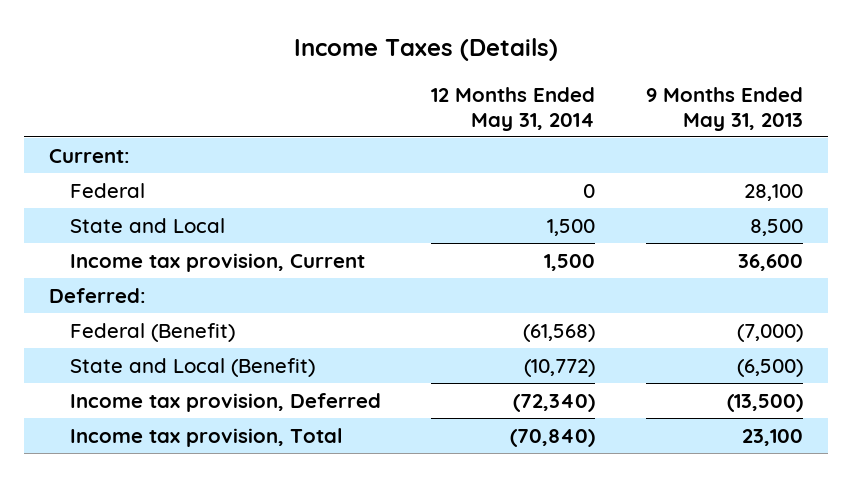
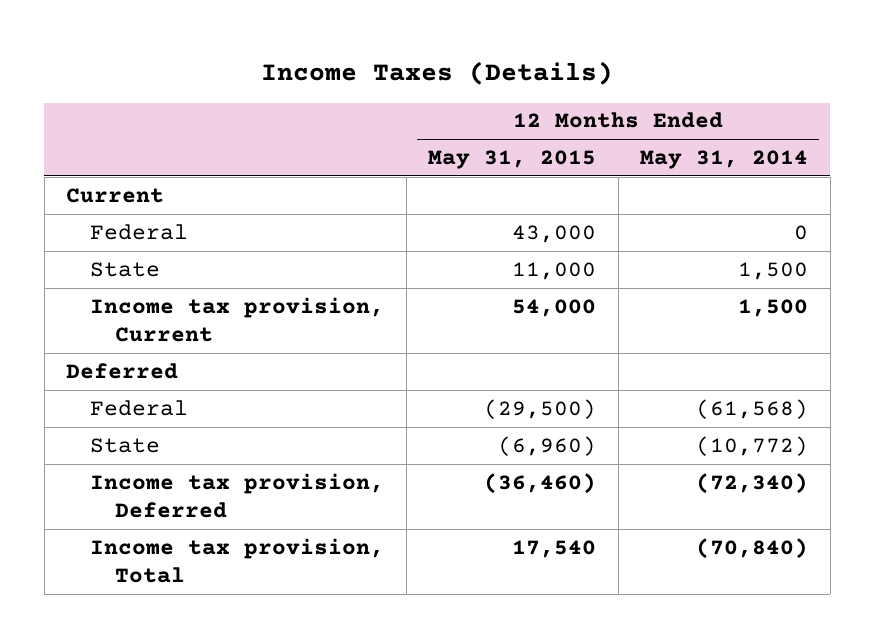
[645,86,803,131] 9 Months Ended May 31, 2013 -> none
none -> [428,150,597,170] May 31, 2015
[49,148,131,163] Current: -> [66,187,165,203] Current
[69,217,225,233] State and Local -> [90,261,161,277] State
[49,287,147,303] Deferred: -> [66,362,179,379] Deferred
[69,322,235,342] Federal (Benefit) -> [90,399,189,416] Federal
[69,357,315,377] State and Local (Benefit) -> [90,437,161,453] State

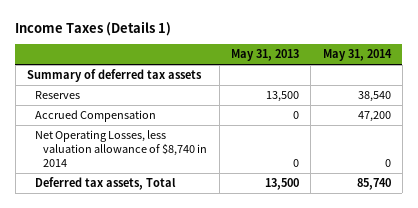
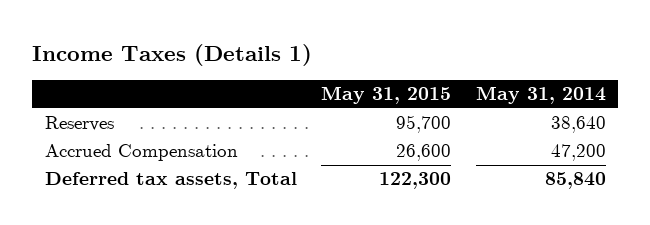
[231,49,300,62] May 31, 2013 -> none
none -> [321,86,452,105] May 31, 2015
[27,69,203,83] Summary of deferred tax assets -> none
[357,91,391,103] 38,540 -> [550,116,606,134] 38,640
[35,130,208,168] Net Operating Losses, less valuation allowance of $8,740 in 2014 -> none
[356,178,391,191] 85,740 -> [544,172,606,190] 85,840

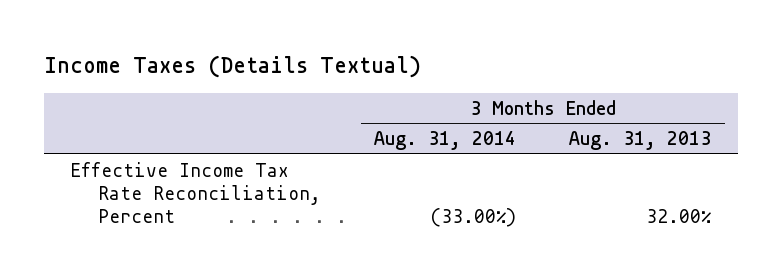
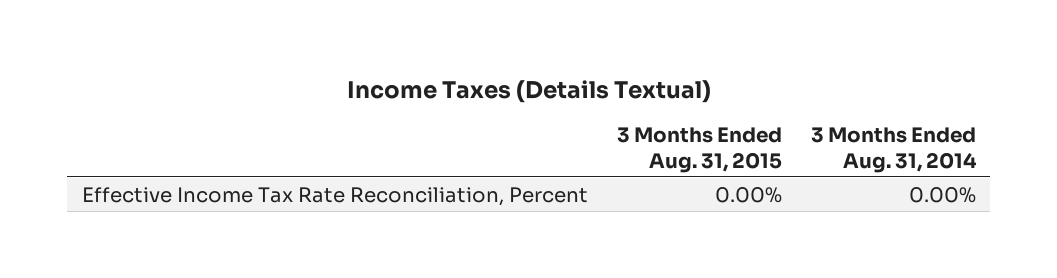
[569,130,712,150] Aug. 31, 2013 -> none
none -> [616,127,782,174] 3 Months Ended Aug. 31, 2015
[429,207,516,227] (33.00%) -> [908,186,976,203] 0.00%

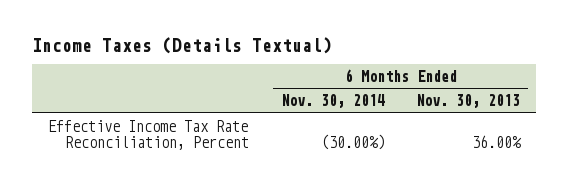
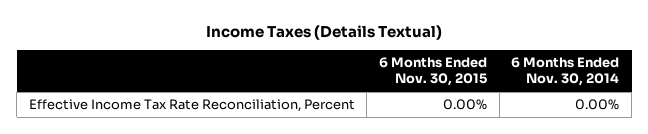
[416,94,521,109] Nov. 30, 2013 -> none
none -> [379,56,488,87] 6 Months Ended Nov. 30, 2015
[320,133,385,150] (30.00%) -> [575,99,620,111] 0.00%

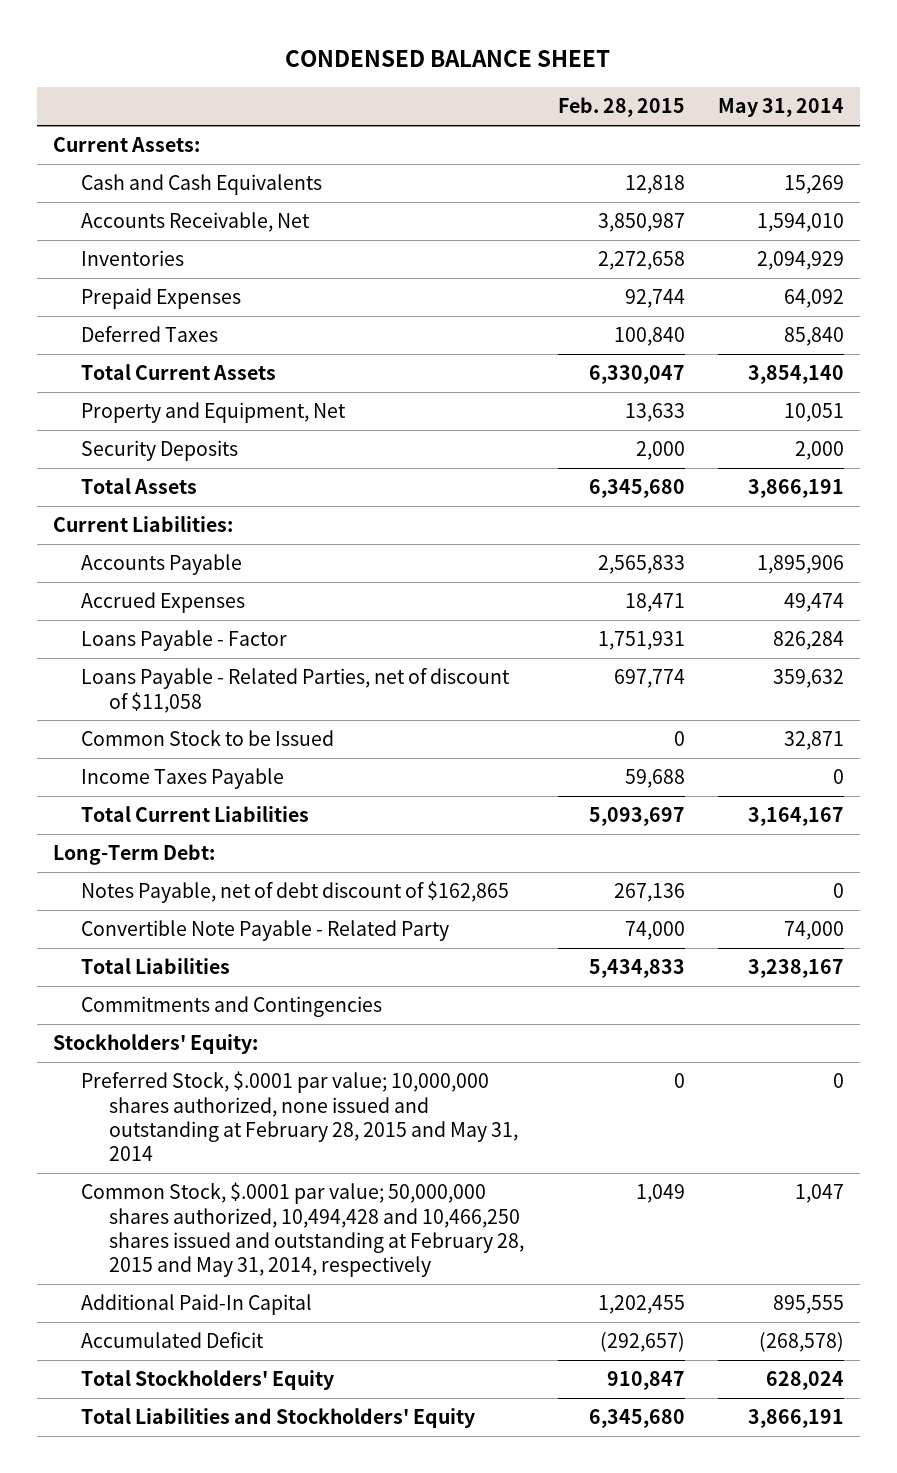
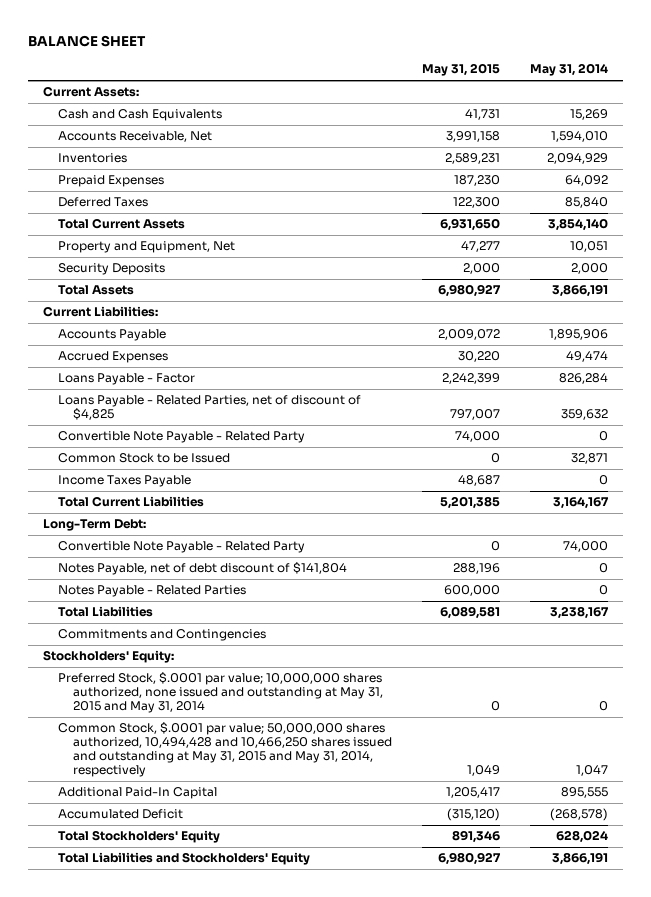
[285,50,611,68] CONDENSED BALANCE SHEET -> [27,34,146,47] BALANCE SHEET
[557,97,685,118] Feb. 28, 2015 -> none
none -> [422,63,501,77] May 31, 2015
[81,668,511,713] Loans Payable - Related Parties, net of discount of $11,058 -> [58,395,362,421] Loans Payable - Related Parties, net of discount of $4,825
none -> [58,431,306,444] Convertible Note Payable - Related Party
[81,881,510,904] Notes Payable, net of debt discount of $162,865 -> none
none -> [58,562,348,576] Notes Payable, net of debt discount of $141,804
none -> [58,585,247,598] Notes Payable - Related Parties
[81,1071,519,1162] Preferred Stock, $.0001 par value; 10,000,000 shares authorized, none issued and outstanding at February 28, 2015 and May 31, 2014 -> [58,672,384,713] Preferred Stock, $.0001 par value; 10,000,000 shares authorized, none issued and outstanding at May 31, 2015 and May 31, 2014
[81,1182,525,1278] Common Stock, $.0001 par value; 50,000,000 shares authorized, 10,494,428 and 10,466,250 shares issued and outstanding at February 28, 2015 and May 31, 2014, respectively -> [58,722,393,777] Common Stock, $.0001 par value; 50,000,000 shares authorized, 10,494,428 and 10,466,250 shares issued and outstanding at May 31, 2015 and May 31, 2014, respectively

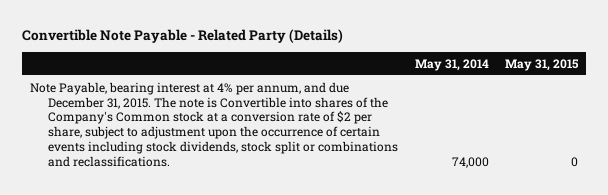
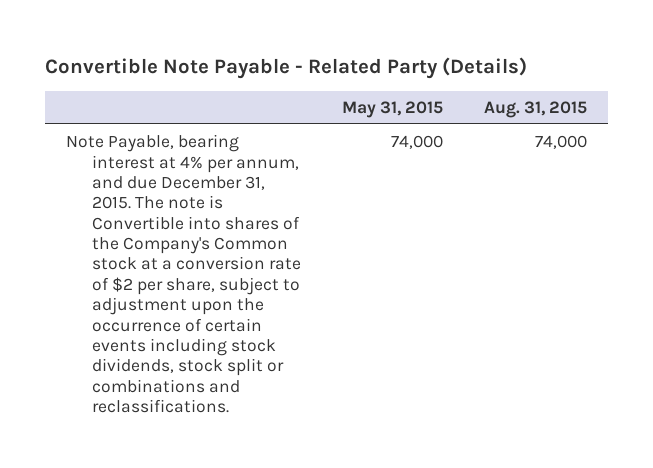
[414,58,489,71] May 31, 2014 -> none
none -> [484,100,588,118] Aug. 31, 2015
[571,157,579,168] 0 -> [391,135,444,150] 74,000

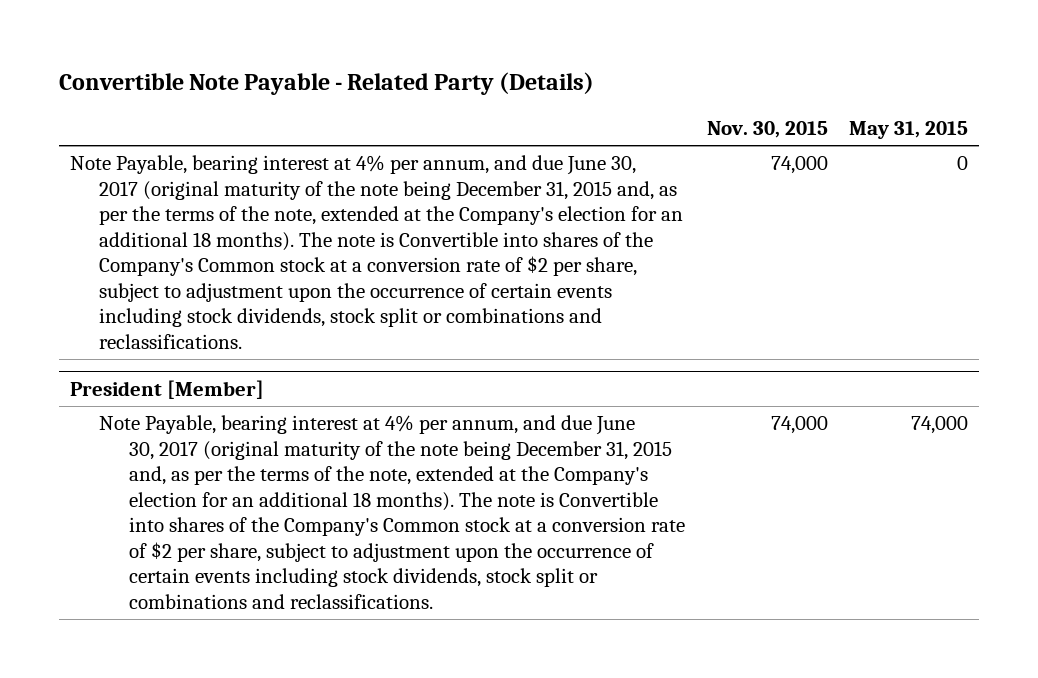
[484,100,588,118] Aug. 31, 2015 -> none
none -> [706,120,828,138] Nov. 30, 2015
[65,134,302,414] Note Payable, bearing interest at 4% per annum, and due December 31, 2015. The note is Convertible into shares of the Company's Common stock at a conversion rate of $2 per share, subject to adjustment upon the occurrence of certain events including stock dividends, stock split or combinations and reclassifications. -> [69,155,684,349] Note Payable, bearing interest at 4% per annum, and due June 30, 2017 (original maturity of the note being December 31, 2015 and, as per the terms of the note, extended at the Company's election for an additional 18 months). The note is Convertible into shares of the Company's Common stock at a conversion rate of $2 per share, subject to adjustment upon the occurrence of certain events including stock dividends, stock split or combinations and reclassifications.
[391,135,444,150] 74,000 -> [957,156,969,171] 0
none -> [69,379,264,399] President [Member]
none -> [99,415,686,609] Note Payable, bearing interest at 4% per annum, and due June 30, 2017 (original maturity of the note being December 31, 2015 and, as per the terms of the note, extended at the Company's election for an additional 18 months). The note is Convertible into shares of the Company's Common stock at a conversion rate of $2 per share, subject to adjustment upon the occurrence of certain events including stock dividends, stock split or combinations and reclassifications.

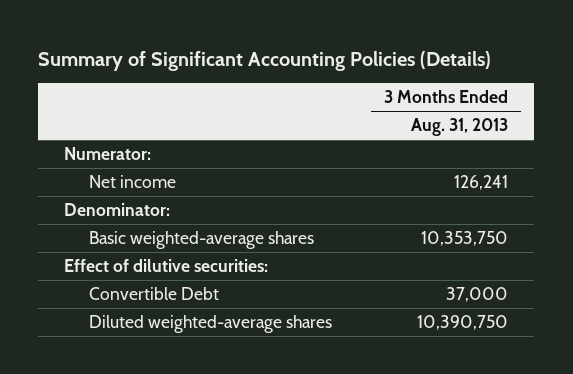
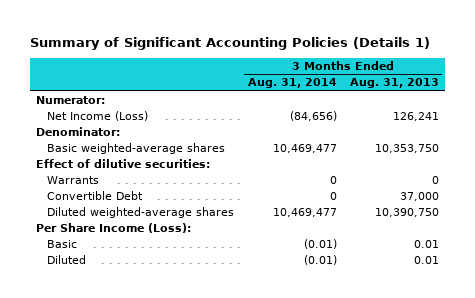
[38,50,492,71] Summary of Significant Accounting Policies (Details) -> [29,36,430,50] Summary of Significant Accounting Policies (Details 1)
none -> [247,78,337,89] Aug. 31, 2014
[89,175,177,189] Net income -> [47,111,149,122] Net Income (Loss)
none -> [47,176,100,185] Warrants
none -> [36,223,192,234] Per Share Income (Loss):
none -> [47,240,78,249] Basic
none -> [47,255,87,265] Diluted

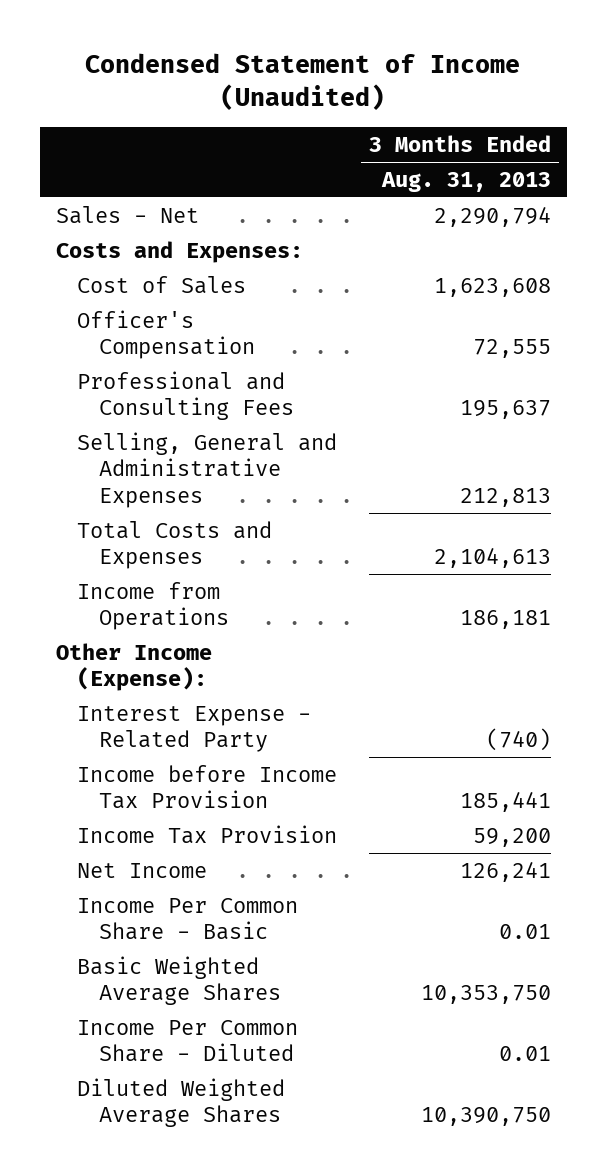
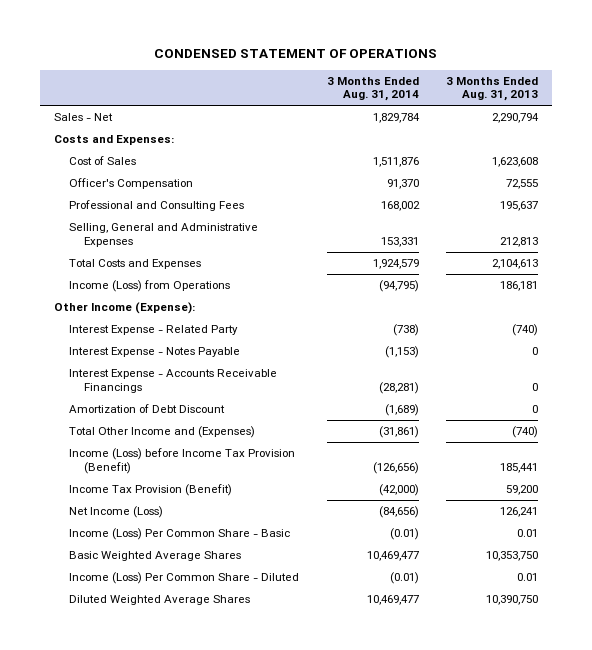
[85,52,521,110] Condensed Statement of Income (Unaudited) -> [154,49,438,59] CONDENSED STATEMENT OF OPERATIONS
none -> [326,76,419,102] 3 Months Ended Aug. 31, 2014
[77,581,230,631] Income from Operations -> [69,280,231,293] Income (Loss) from Operations
none -> [69,347,241,358] Interest Expense - Notes Payable
none -> [69,369,278,393] Interest Expense - Accounts Receivable Financings
none -> [69,404,226,414] Amortization of Debt Discount
none -> [69,426,256,439] Total Other Income and (Expenses)
[77,764,338,810] Income before Income Tax Provision -> [69,448,296,474] Income (Loss) before Income Tax Provision (Benefit)
[77,824,338,844] Income Tax Provision -> [69,484,233,497] Income Tax Provision (Benefit)
[77,862,208,878] Net Income -> [69,506,164,519] Net Income (Loss)
[77,897,299,941] Income Per Common Share - Basic -> [69,528,291,541] Income (Loss) Per Common Share - Basic
[77,1019,299,1063] Income Per Common Share - Diluted -> [69,572,300,585] Income (Loss) Per Common Share - Diluted

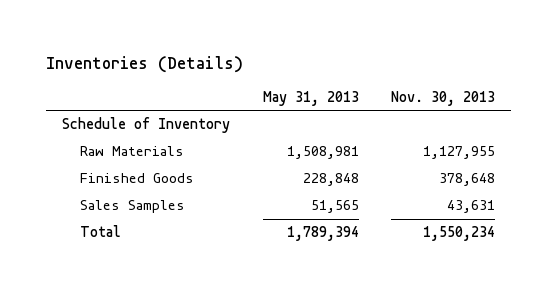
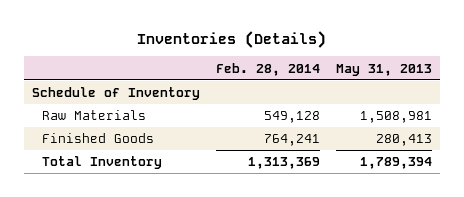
[390,91,495,107] Nov. 30, 2013 -> none
none -> [215,62,320,76] Feb. 28, 2014
[79,200,185,214] Sales Samples -> none
[302,173,359,187] 228,848 -> [375,134,432,147] 280,413
[79,225,121,238] Total -> [41,156,162,170] Total Inventory

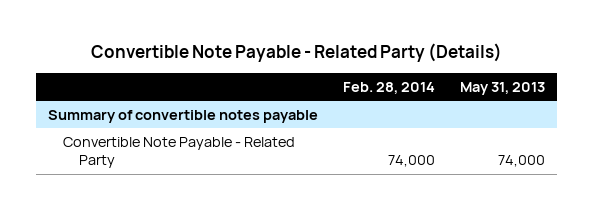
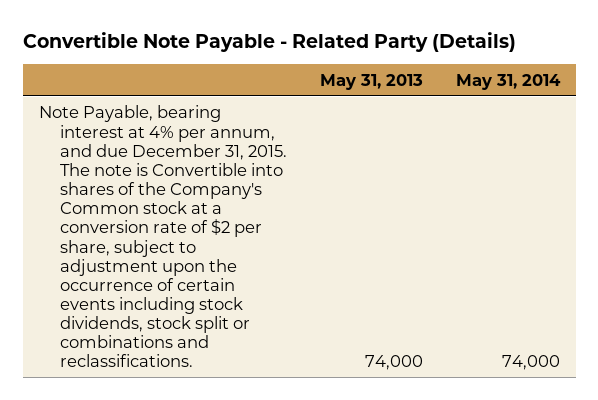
[343,81,436,94] Feb. 28, 2014 -> none
none -> [455,73,561,90] May 31, 2014
[48,109,319,123] Summary of convertible notes payable -> none
[63,136,296,169] Convertible Note Payable - Related Party -> [38,105,287,368] Note Payable, bearing interest at 4% per annum, and due December 31, 2015. The note is Convertible into shares of the Company's Common stock at a conversion rate of $2 per share, subject to adjustment upon the occurrence of certain events including stock dividends, stock split or combinations and reclassifications.

